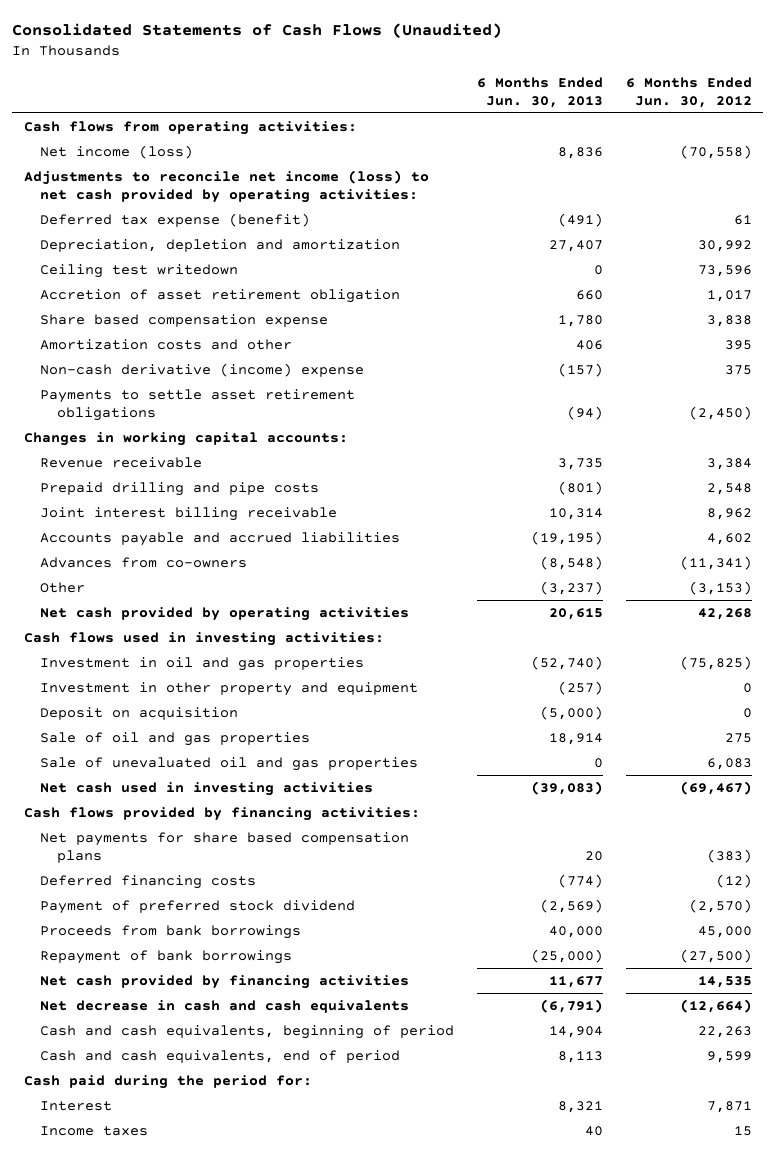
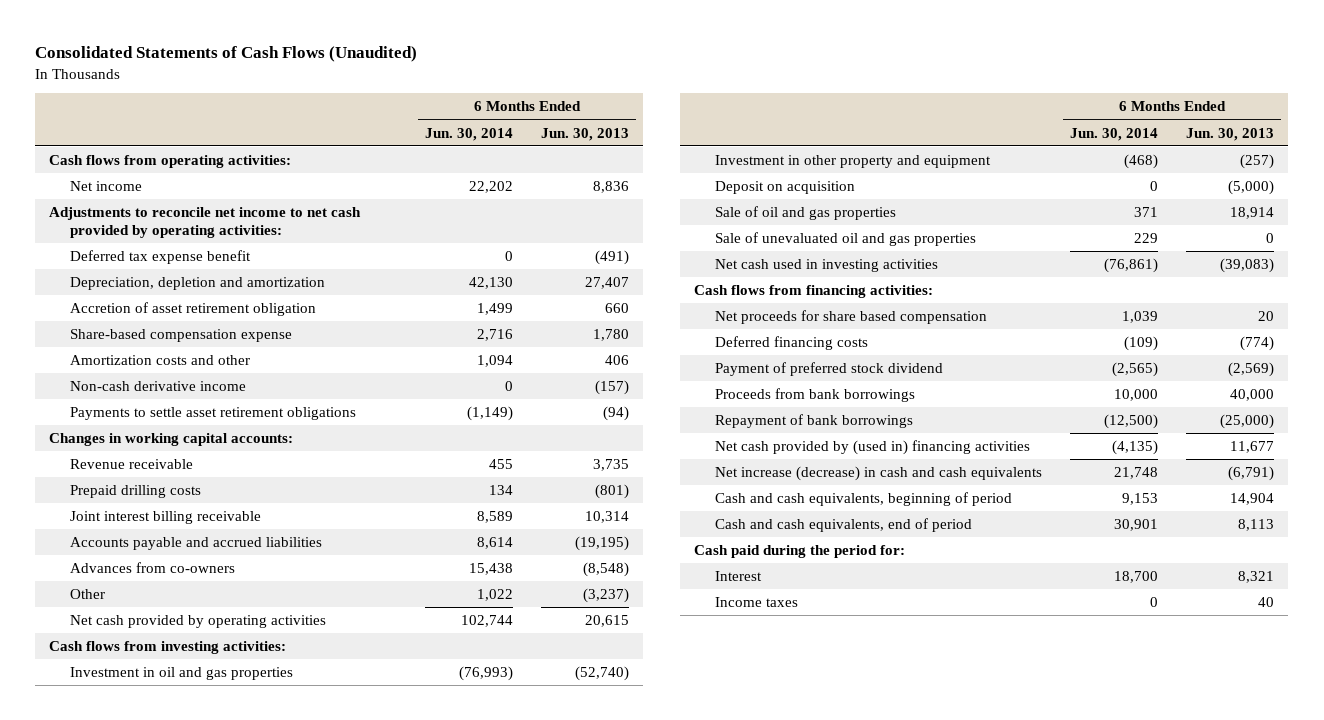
[625,77,752,108] 6 Months Ended Jun. 30, 2012 -> none
none -> [424,127,513,141] Jun. 30, 2014
[40,144,194,159] Net income (loss) -> [69,180,142,191] Net income
[23,169,429,203] Adjustments to reconcile net income (loss) to net cash provided by operating activities: -> [49,206,362,238] Adjustments to reconcile net income to net cash provided by operating activities:
[40,212,311,227] Deferred tax expense (benefit) -> [69,249,251,264] Deferred tax expense benefit
[40,263,239,278] Ceiling test writedown -> none
[40,313,329,327] Share based compensation expense -> [69,328,292,342] Share-based compensation expense
[40,362,365,377] Non-cash derivative (income) expense -> [69,380,246,391] Non-cash derivative income
[40,481,320,496] Prepaid drilling and pipe costs -> [69,484,201,498] Prepaid drilling costs
[23,631,384,646] Cash flows used in investing activities: -> [49,640,287,654] Cash flows from investing activities:
[23,806,420,821] Cash flows provided by financing activities: -> [694,284,934,298] Cash flows from financing activities:
[40,831,410,863] Net payments for share based compensation plans -> [714,309,987,324] Net proceeds for share based compensation
[40,974,410,989] Net cash provided by financing activities -> [714,439,1030,455] Net cash provided by (used in) financing activities
[40,999,410,1013] Net decrease in cash and cash equivalents -> [714,465,1042,481] Net increase (decrease) in cash and cash equivalents

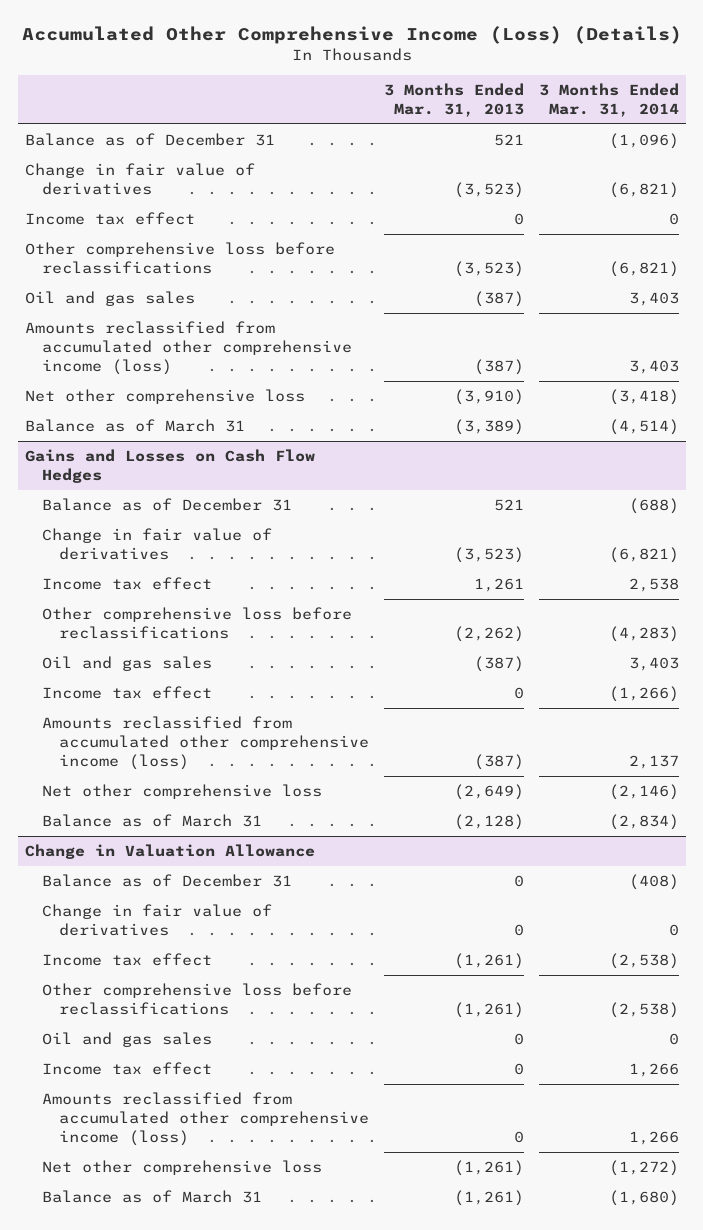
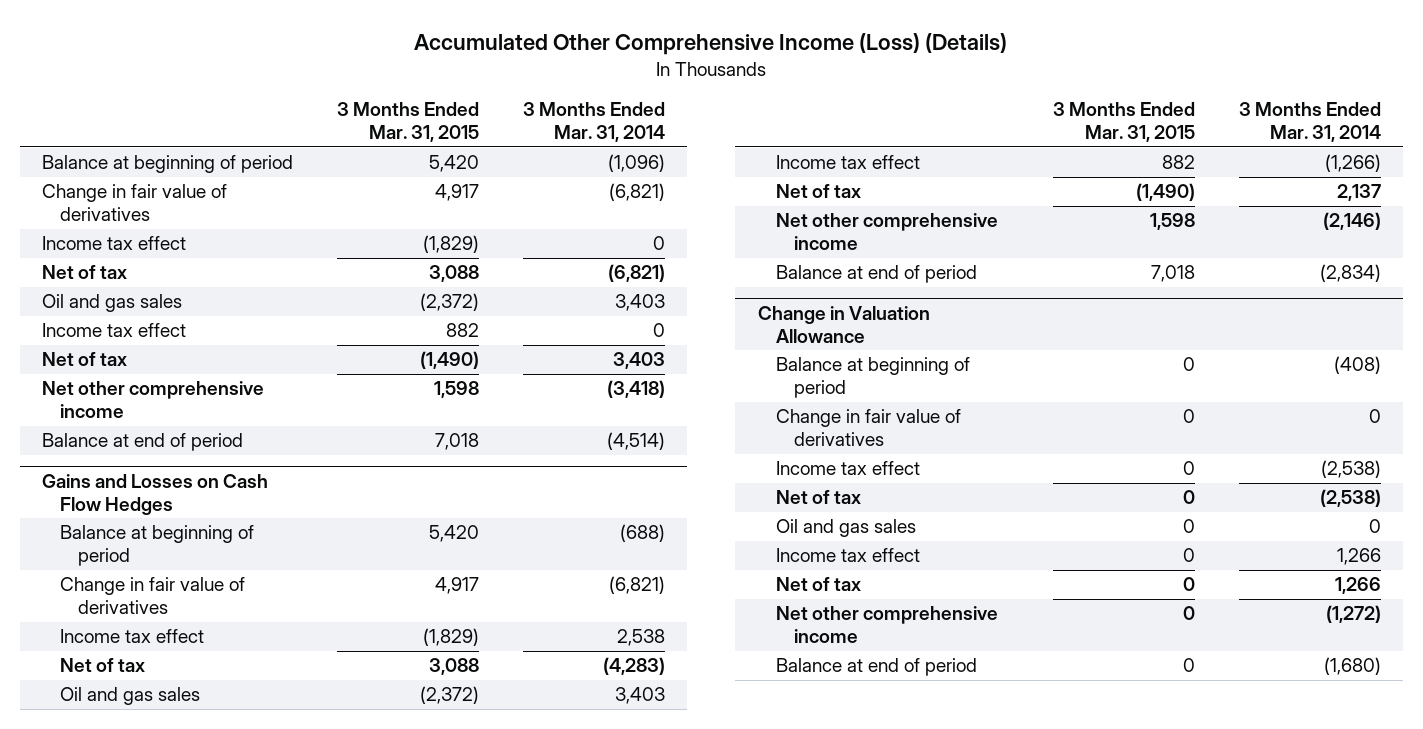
[383,82,524,117] 3 Months Ended Mar. 31, 2013 -> none
none -> [337,102,480,143] 3 Months Ended Mar. 31, 2015
[24,133,275,147] Balance as of December 31 -> [41,155,293,174] Balance at beginning of period
[24,242,335,275] Other comprehensive loss before reclassifications -> [41,265,127,280] Net of tax
none -> [41,323,186,338] Income tax effect
[24,321,353,375] Amounts reclassified from accumulated other comprehensive income (loss) -> [41,352,127,367] Net of tax
[24,389,305,405] Net other comprehensive loss -> [41,381,264,419] Net other comprehensive income
[24,419,245,433] Balance as of March 31 -> [41,433,243,452] Balance at end of period
[42,498,293,512] Balance as of December 31 -> [59,525,254,567] Balance at beginning of period
[42,607,353,640] Other comprehensive loss before reclassifications -> [59,658,145,673] Net of tax
[42,716,370,770] Amounts reclassified from accumulated other comprehensive income (loss) -> [775,184,861,199] Net of tax
[42,784,323,800] Net other comprehensive loss -> [775,213,998,251] Net other comprehensive income
[42,814,263,828] Balance as of March 31 -> [775,265,977,284] Balance at end of period
[42,874,293,888] Balance as of December 31 -> [775,357,970,399] Balance at beginning of period
[42,983,353,1016] Other comprehensive loss before reclassifications -> [775,490,861,505] Net of tax
[42,1092,370,1146] Amounts reclassified from accumulated other comprehensive income (loss) -> [775,577,861,592] Net of tax
[42,1160,323,1176] Net other comprehensive loss -> [775,606,998,644] Net other comprehensive income
[42,1190,263,1204] Balance as of March 31 -> [775,658,977,677] Balance at end of period

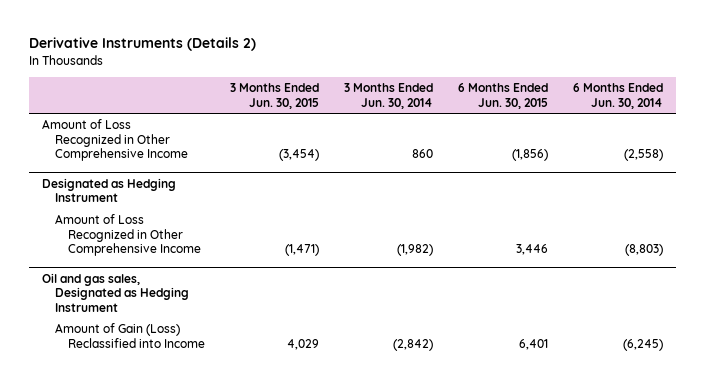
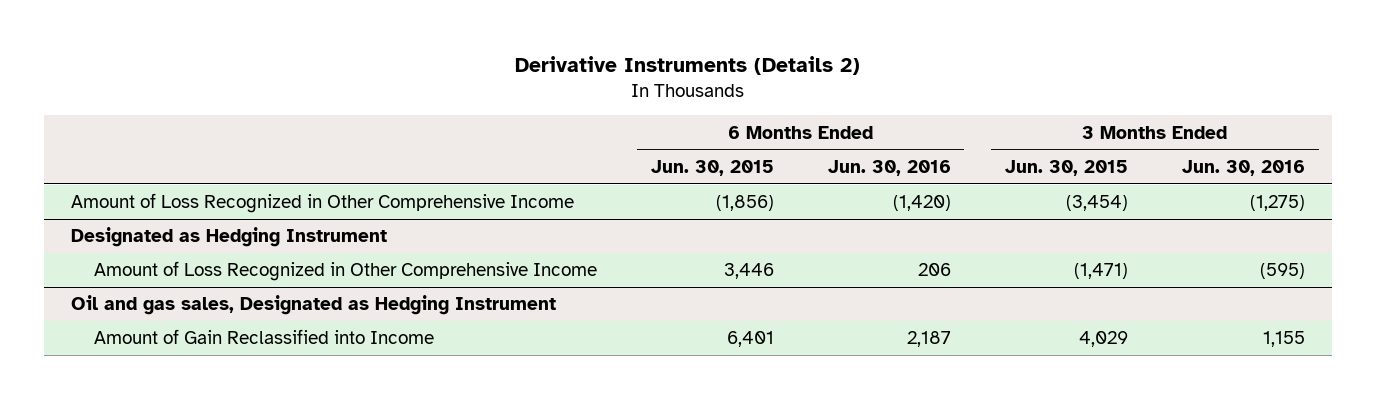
[344,83,434,109] 3 Months Ended Jun. 30, 2014 -> none
[573,83,664,109] 6 Months Ended Jun. 30, 2014 -> none
none -> [827,159,951,176] Jun. 30, 2016
none -> [1182,159,1306,176] Jun. 30, 2016
[54,323,206,348] Amount of Gain (Loss) Reclassified into Income -> [93,329,434,345] Amount of Gain Reclassified into Income

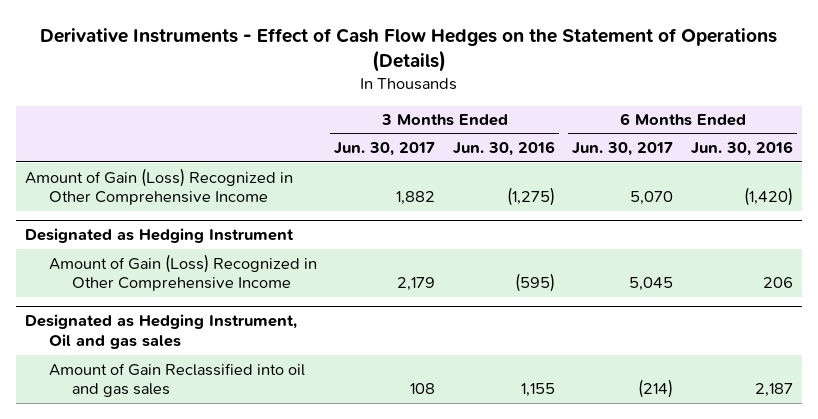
[514,56,860,76] Derivative Instruments (Details 2) -> [40,27,778,73] Derivative Instruments - Effect of Cash Flow Hedges on the Statement of Operations (Details)
[650,159,774,176] Jun. 30, 2015 -> none
[1004,159,1128,176] Jun. 30, 2015 -> none
none -> [334,142,436,157] Jun. 30, 2017
none -> [572,142,674,157] Jun. 30, 2017
[70,193,574,214] Amount of Loss Recognized in Other Comprehensive Income -> [25,167,294,206] Amount of Gain (Loss) Recognized in Other Comprehensive Income
[93,261,597,282] Amount of Loss Recognized in Other Comprehensive Income -> [48,253,317,292] Amount of Gain (Loss) Recognized in Other Comprehensive Income
[70,295,556,316] Oil and gas sales, Designated as Hedging Instrument -> [25,314,298,350] Designated as Hedging Instrument, Oil and gas sales
[93,329,434,345] Amount of Gain Reclassified into Income -> [48,362,305,398] Amount of Gain Reclassified into oil and gas sales

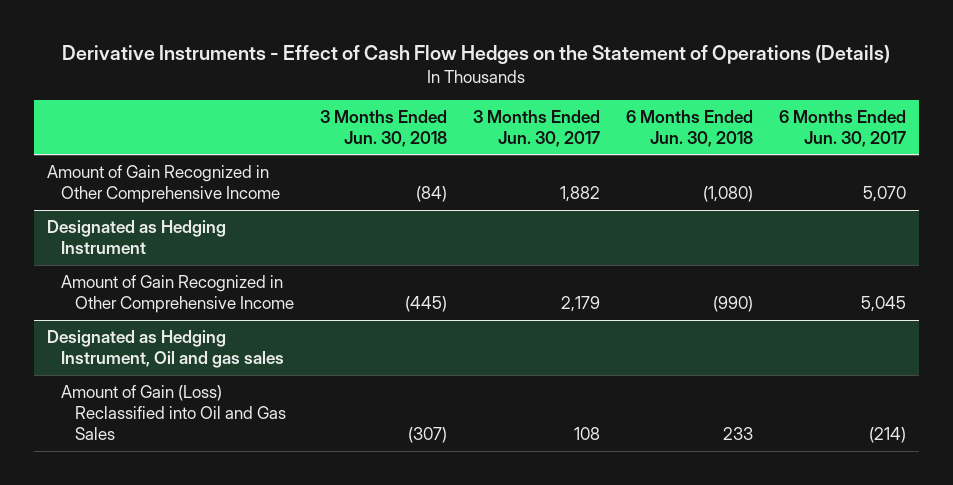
[452,141,555,157] Jun. 30, 2016 -> none
[690,141,793,157] Jun. 30, 2016 -> none
none -> [319,109,447,147] 3 Months Ended Jun. 30, 2018
none -> [625,109,753,147] 6 Months Ended Jun. 30, 2018
[25,167,294,206] Amount of Gain (Loss) Recognized in Other Comprehensive Income -> [47,164,280,203] Amount of Gain Recognized in Other Comprehensive Income
[48,253,317,292] Amount of Gain (Loss) Recognized in Other Comprehensive Income -> [60,274,294,313] Amount of Gain Recognized in Other Comprehensive Income
[48,362,305,398] Amount of Gain Reclassified into oil and gas sales -> [60,384,286,440] Amount of Gain (Loss) Reclassified into Oil and Gas Sales

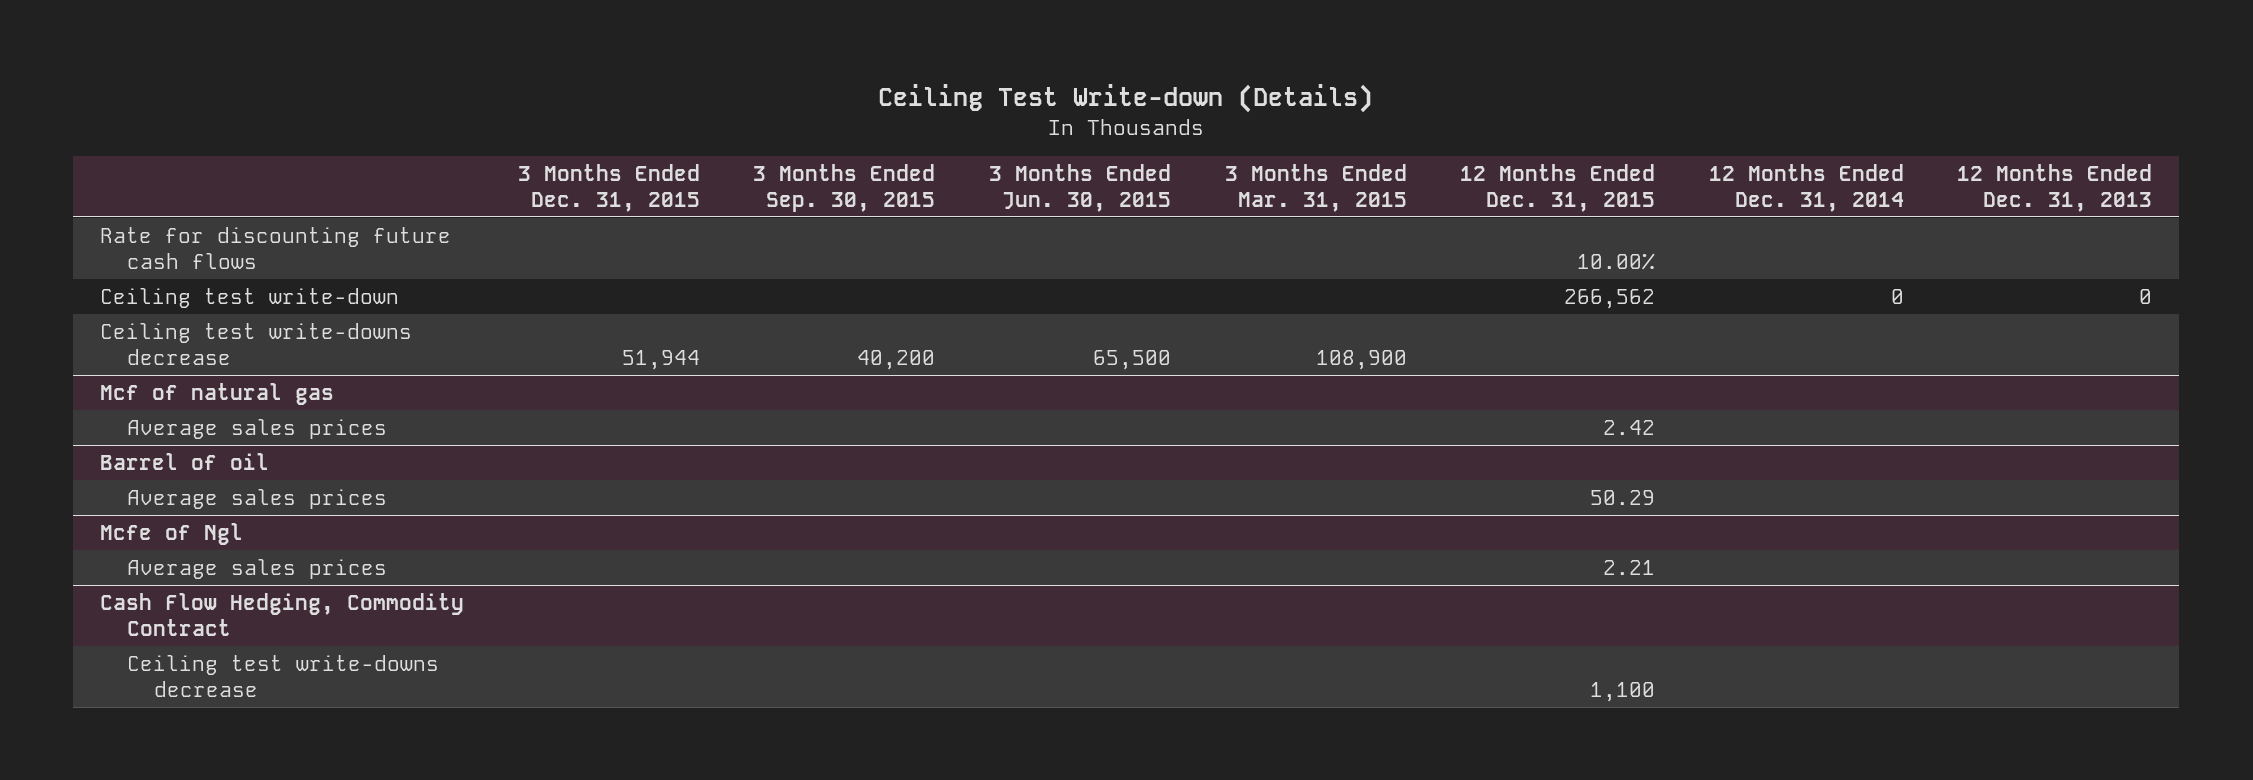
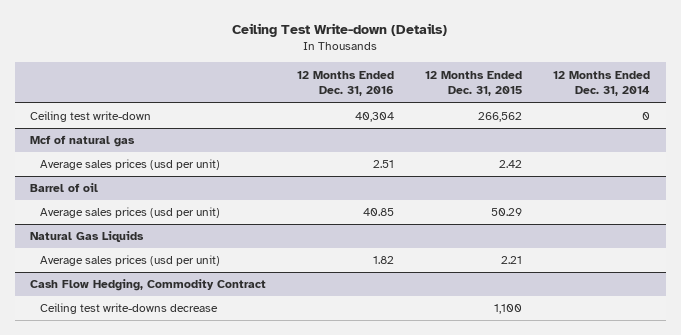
[517,164,700,212] 3 Months Ended Dec. 31, 2015 -> none
[753,164,936,212] 3 Months Ended Sep. 30, 2015 -> none
[989,164,1172,212] 3 Months Ended Jun. 30, 2015 -> none
[1224,164,1407,212] 3 Months Ended Mar. 31, 2015 -> none
[1957,164,2153,212] 12 Months Ended Dec. 31, 2013 -> none
none -> [297,70,395,97] 12 Months Ended Dec. 31, 2016
[100,226,452,269] Rate for discounting future cash flows -> none
[100,322,413,365] Ceiling test write-downs decrease -> none
[127,418,388,439] Average sales prices -> [39,159,220,171] Average sales prices (usd per unit)
[127,488,388,509] Average sales prices -> [39,207,220,219] Average sales prices (usd per unit)
[100,522,244,545] Mcfe of Ngl -> [30,231,145,243] Natural Gas Liquids
[127,558,388,579] Average sales prices -> [39,255,220,267] Average sales prices (usd per unit)

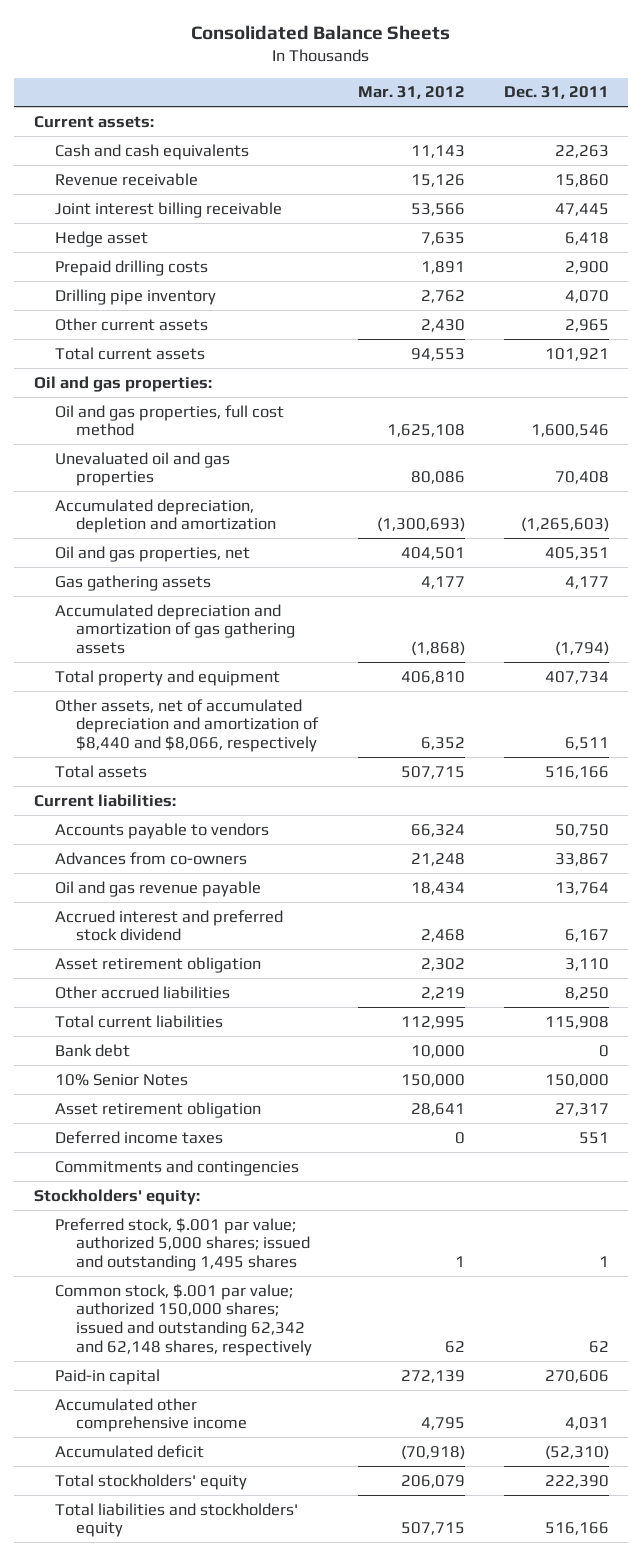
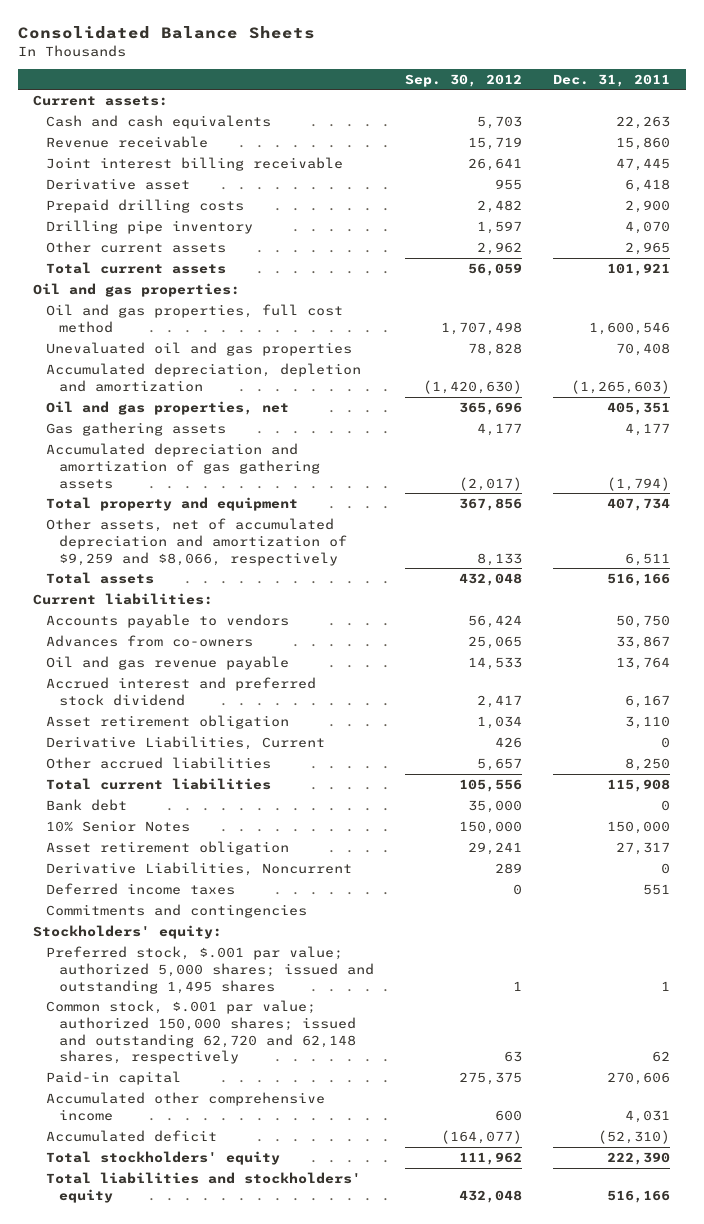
[357,86,465,100] Mar. 31, 2012 -> none
none -> [405,73,523,87] Sep. 30, 2012
[54,230,148,247] Hedge asset -> [46,177,191,190] Derivative asset
[54,698,320,753] Other assets, net of accumulated depreciation and amortization of $8,440 and $8,066, respectively -> [46,517,347,566] Other assets, net of accumulated depreciation and amortization of $9,259 and $8,066, respectively
none -> [46,735,326,750] Derivative Liabilities, Current
none -> [46,861,353,876] Derivative Liabilities, Noncurrent
[54,1283,313,1357] Common stock, $.001 par value; authorized 150,000 shares; issued and outstanding 62,342 and 62,148 shares, respectively -> [46,999,356,1065] Common stock, $.001 par value; authorized 150,000 shares; issued and outstanding 62,720 and 62,148 shares, respectively

